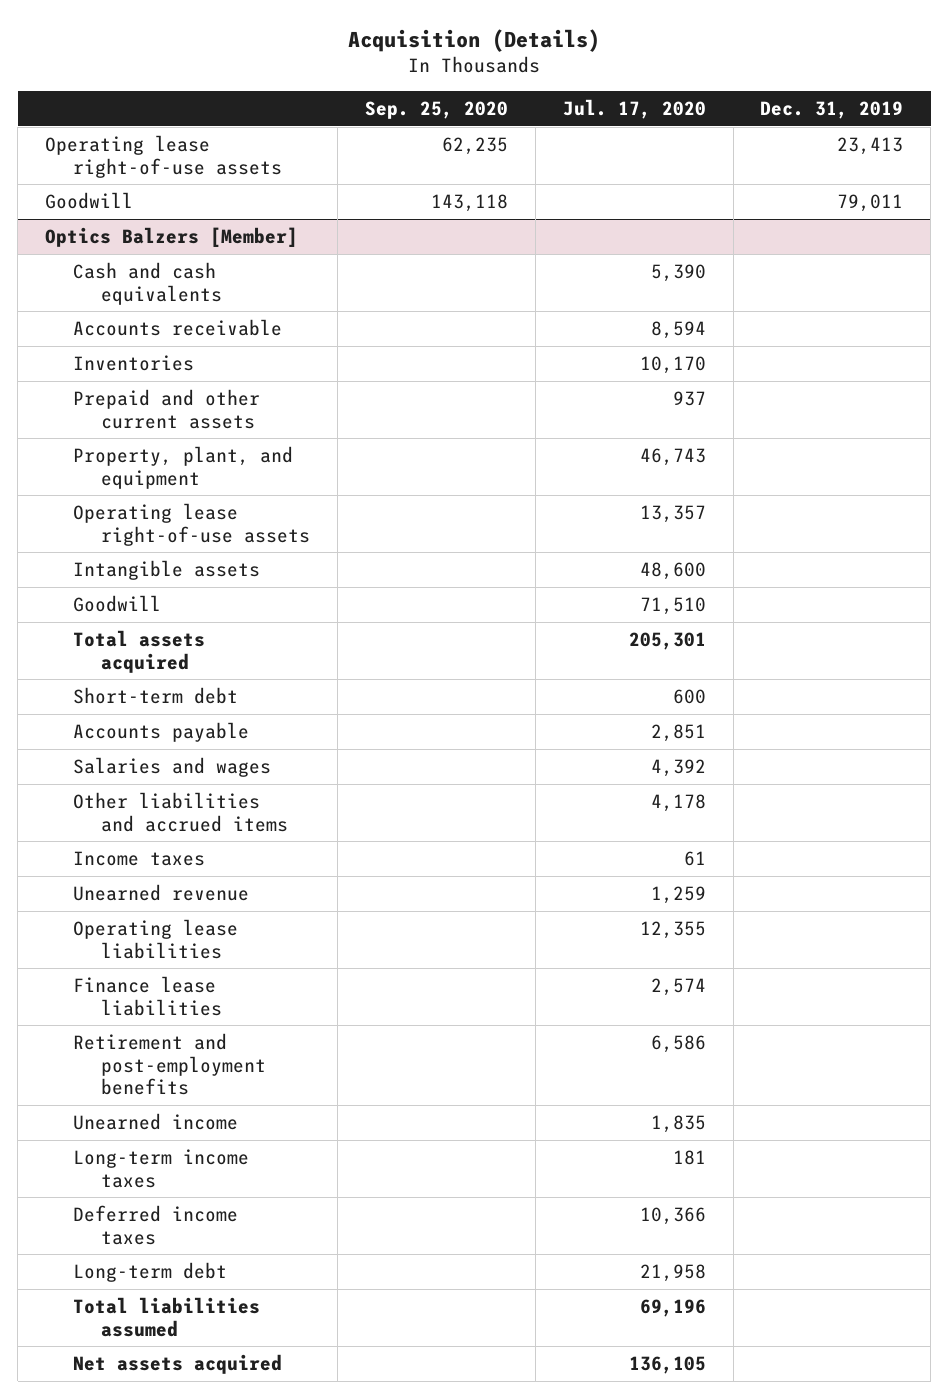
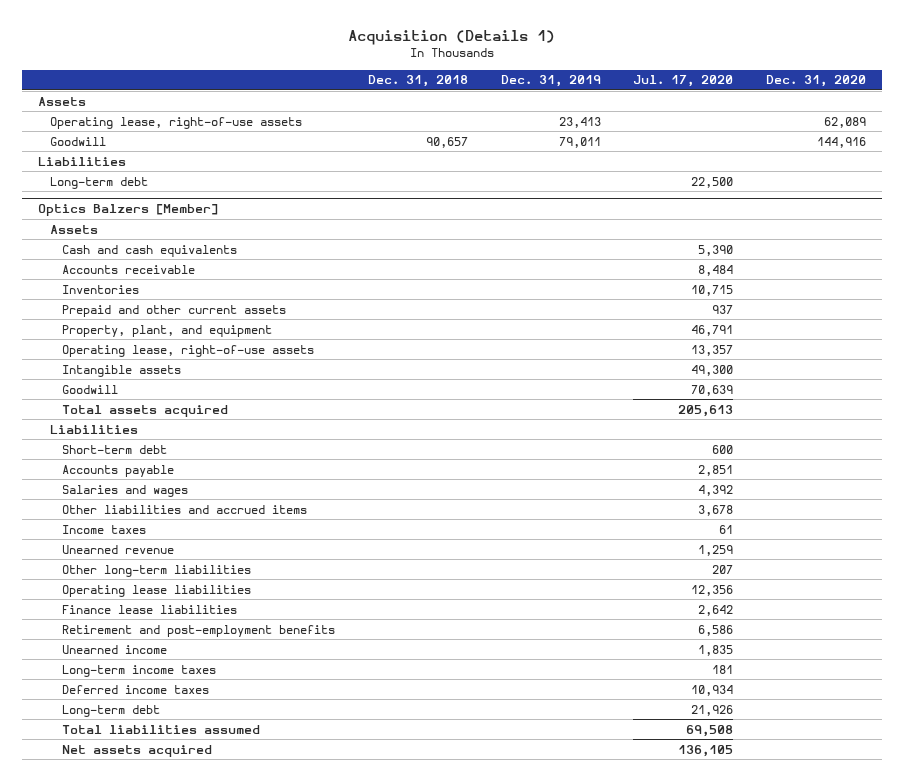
[348,28,601,52] Acquisition (Details) -> [348,30,556,46] Acquisition (Details 1)
[364,101,508,120] Sep. 25, 2020 -> none
none -> [368,75,469,88] Dec. 31, 2018
none -> [765,75,866,88] Dec. 31, 2020
none -> [38,96,87,106] Assets
[45,134,282,178] Operating lease right-of-use assets -> [50,116,303,129] Operating lease, right-of-use assets
none -> [38,156,127,166] Liabilities
none -> [50,176,149,189] Long-term debt
none -> [50,224,99,234] Assets
[650,320,706,339] 8,594 -> [698,264,734,276] 8,484
[639,355,706,374] 10,170 -> [691,284,734,296] 10,715
[639,447,706,466] 46,743 -> [691,324,734,336] 46,791
[72,502,310,546] Operating lease right-of-use assets -> [62,344,315,357] Operating lease, right-of-use assets
[639,561,706,580] 48,600 -> [691,364,734,376] 49,300
[639,596,706,615] 71,510 -> [691,384,734,396] 70,639
[628,631,706,650] 205,301 -> [678,404,734,417] 205,613
none -> [50,424,139,434] Liabilities
[650,793,706,812] 4,178 -> [698,504,734,516] 3,678
none -> [62,564,252,577] Other long-term liabilities
[639,920,706,939] 12,355 -> [691,584,734,596] 12,356
[650,977,706,996] 2,574 -> [698,604,734,616] 2,642
[639,1206,706,1225] 10,366 -> [691,684,734,696] 10,934
[639,1263,706,1282] 21,958 -> [691,704,734,716] 21,926
[639,1298,706,1317] 69,196 -> [686,724,734,737] 69,508

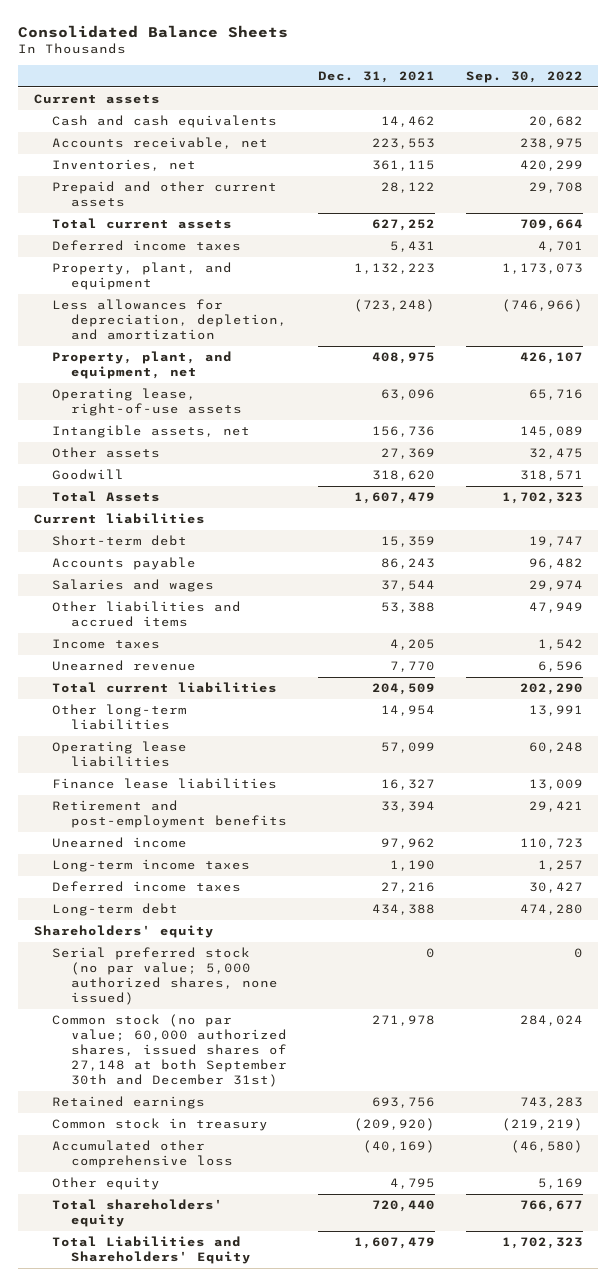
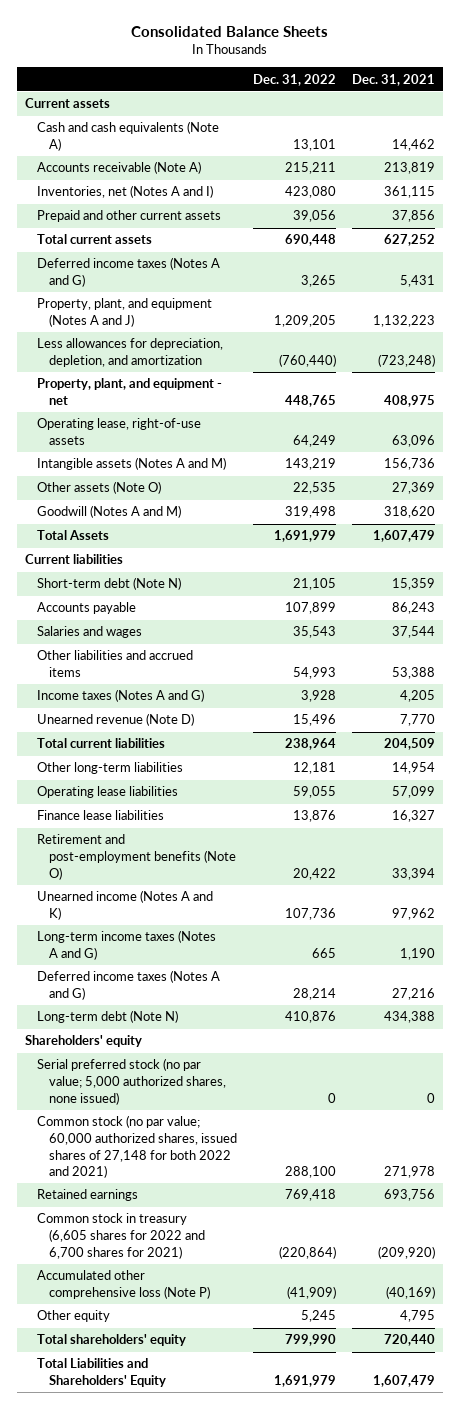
[465,71,583,84] Sep. 30, 2022 -> none
none -> [252,73,336,86] Dec. 31, 2022
[52,115,278,129] Cash and cash equivalents -> [36,121,219,152] Cash and cash equivalents (Note A)
[52,137,269,150] Accounts receivable, net -> [36,161,201,175] Accounts receivable (Note A)
[371,138,435,150] 223,553 -> [383,162,435,175] 213,819
[52,159,197,172] Inventories, net -> [36,185,213,199] Inventories, net (Notes A and I)
[380,182,435,194] 28,122 -> [391,210,435,223] 37,856
[52,240,242,252] Deferred income taxes -> [36,257,220,288] Deferred income taxes (Notes A and G)
[52,262,233,291] Property, plant, and equipment -> [36,298,212,328] Property, plant, and equipment (Notes A and J)
[52,351,233,380] Property, plant, and equipment, net -> [36,378,222,406] Property, plant, and equipment - net
[52,425,251,439] Intangible assets, net -> [36,457,226,471] Intangible assets (Notes A and M)
[52,447,161,459] Other assets -> [36,481,161,495] Other assets (Note O)
[52,469,125,481] Goodwill -> [36,505,181,519] Goodwill (Notes A and M)
[52,535,188,547] Short-term debt -> [36,577,181,591] Short-term debt (Note N)
[52,639,161,650] Income taxes -> [36,689,204,703] Income taxes (Notes A and G)
[52,660,197,672] Unearned revenue -> [36,713,194,727] Unearned revenue (Note D)
[52,800,287,829] Retirement and post-employment benefits -> [36,834,236,880] Retirement and post-employment benefits (Note O)
[52,837,188,849] Unearned income -> [36,890,213,921] Unearned income (Notes A and K)
[52,859,251,873] Long-term income taxes -> [36,930,216,961] Long-term income taxes (Notes A and G)
[52,881,242,893] Deferred income taxes -> [36,970,220,1001] Deferred income taxes (Notes A and G)
[52,903,179,917] Long-term debt -> [36,1010,178,1024] Long-term debt (Note N)
[52,1014,287,1088] Common stock (no par value; 60,000 authorized shares, issued shares of 27,148 at both September 30th and December 31st) -> [36,1115,237,1179] Common stock (no par value; 60,000 authorized shares, issued shares of 27,148 for both 2022 and 2021)
[52,1118,269,1132] Common stock in treasury -> [36,1213,205,1259] Common stock in treasury (6,605 shares for 2022 and 6,700 shares for 2021)
[52,1140,233,1169] Accumulated other comprehensive loss -> [36,1270,210,1300] Accumulated other comprehensive loss (Note P)

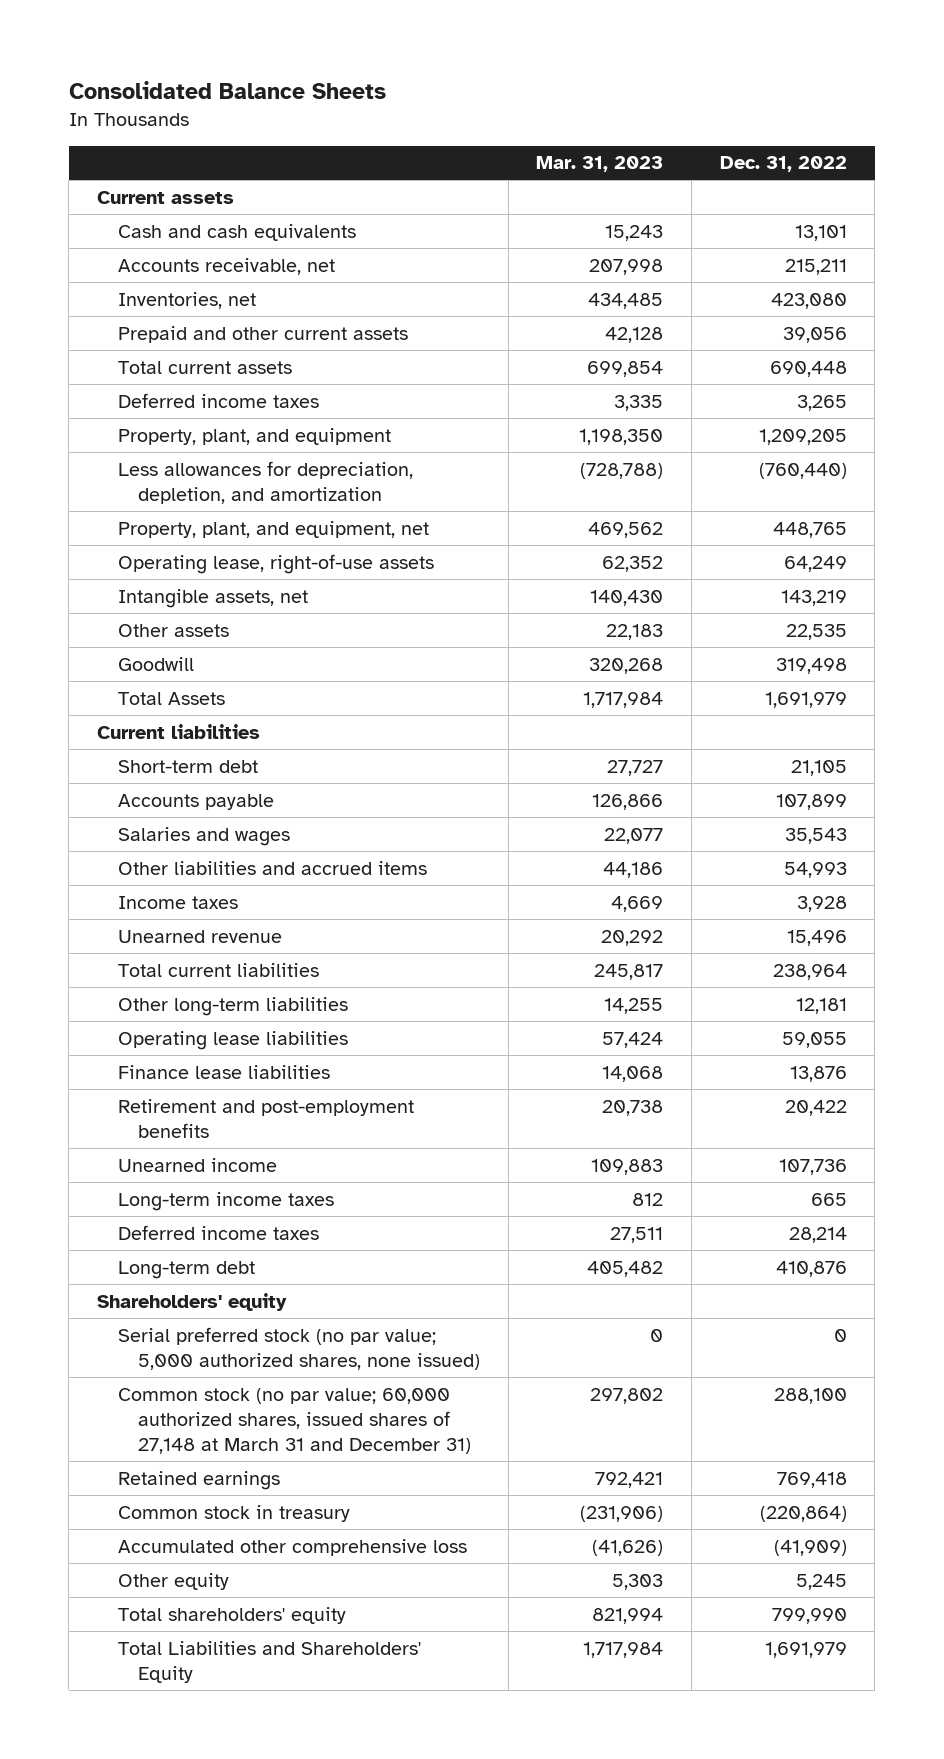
[351,73,435,86] Dec. 31, 2021 -> none
none -> [536,156,664,173] Mar. 31, 2023
[36,121,219,152] Cash and cash equivalents (Note A) -> [117,223,356,241] Cash and cash equivalents
[36,161,201,175] Accounts receivable (Note A) -> [117,257,335,275] Accounts receivable, net
[36,185,213,199] Inventories, net (Notes A and I) -> [117,291,256,309] Inventories, net
[36,257,220,288] Deferred income taxes (Notes A and G) -> [117,392,319,408] Deferred income taxes
[36,298,212,328] Property, plant, and equipment (Notes A and J) -> [117,427,391,445] Property, plant, and equipment
[36,378,222,406] Property, plant, and equipment - net -> [117,520,429,538] Property, plant, and equipment, net
[36,457,226,471] Intangible assets (Notes A and M) -> [117,588,308,608] Intangible assets, net
[36,481,161,495] Other assets (Note O) -> [117,623,229,637] Other assets
[36,505,181,519] Goodwill (Notes A and M) -> [117,656,194,671] Goodwill
[36,577,181,591] Short-term debt (Note N) -> [117,759,258,773] Short-term debt
[36,689,204,703] Income taxes (Notes A and G) -> [117,895,238,909] Income taxes
[36,713,194,727] Unearned revenue (Note D) -> [117,929,282,943] Unearned revenue
[36,834,236,880] Retirement and post-employment benefits (Note O) -> [117,1098,414,1138] Retirement and post-employment benefits
[36,890,213,921] Unearned income (Notes A and K) -> [117,1157,277,1172] Unearned income
[36,930,216,961] Long-term income taxes (Notes A and G) -> [117,1191,334,1211] Long-term income taxes
[36,970,220,1001] Deferred income taxes (Notes A and G) -> [117,1224,319,1240] Deferred income taxes
[36,1010,178,1024] Long-term debt (Note N) -> [117,1260,255,1279] Long-term debt
[36,1115,237,1179] Common stock (no par value; 60,000 authorized shares, issued shares of 27,148 for both 2022 and 2021) -> [117,1387,472,1454] Common stock (no par value; 60,000 authorized shares, issued shares of 27,148 at March 31 and December 31)
[36,1213,205,1259] Common stock in treasury (6,605 shares for 2022 and 6,700 shares for 2021) -> [117,1504,350,1522] Common stock in treasury
[36,1270,210,1300] Accumulated other comprehensive loss (Note P) -> [117,1538,467,1556] Accumulated other comprehensive loss

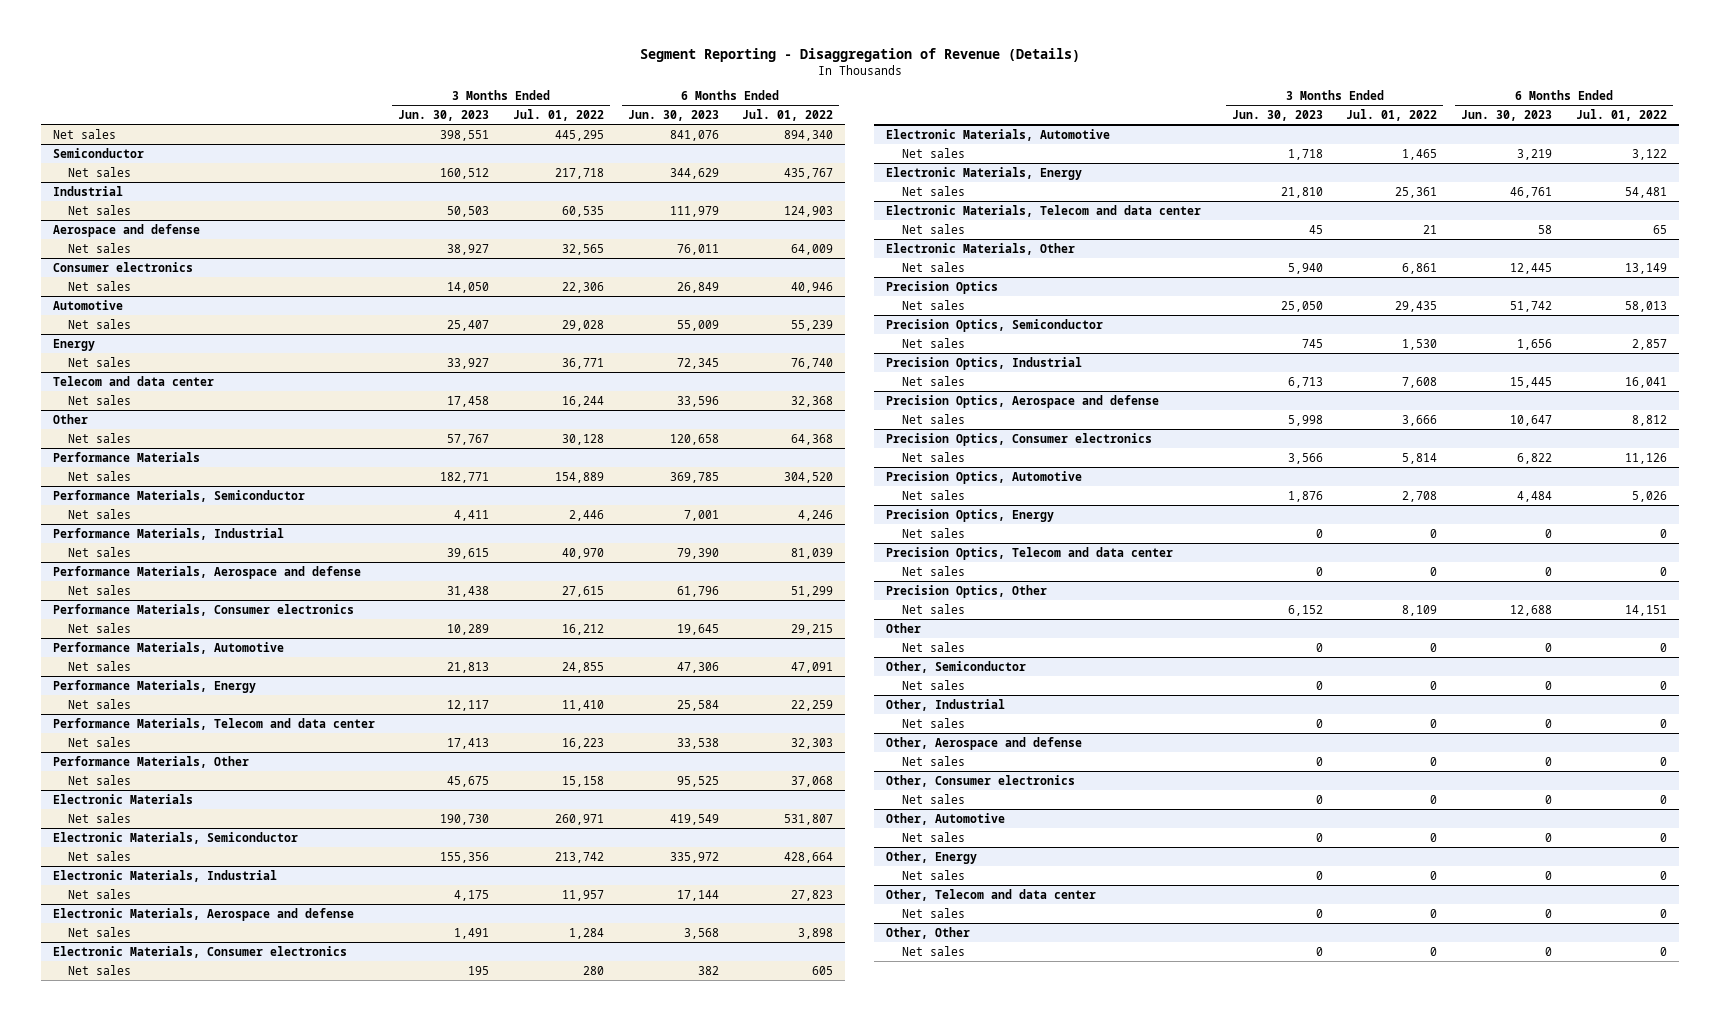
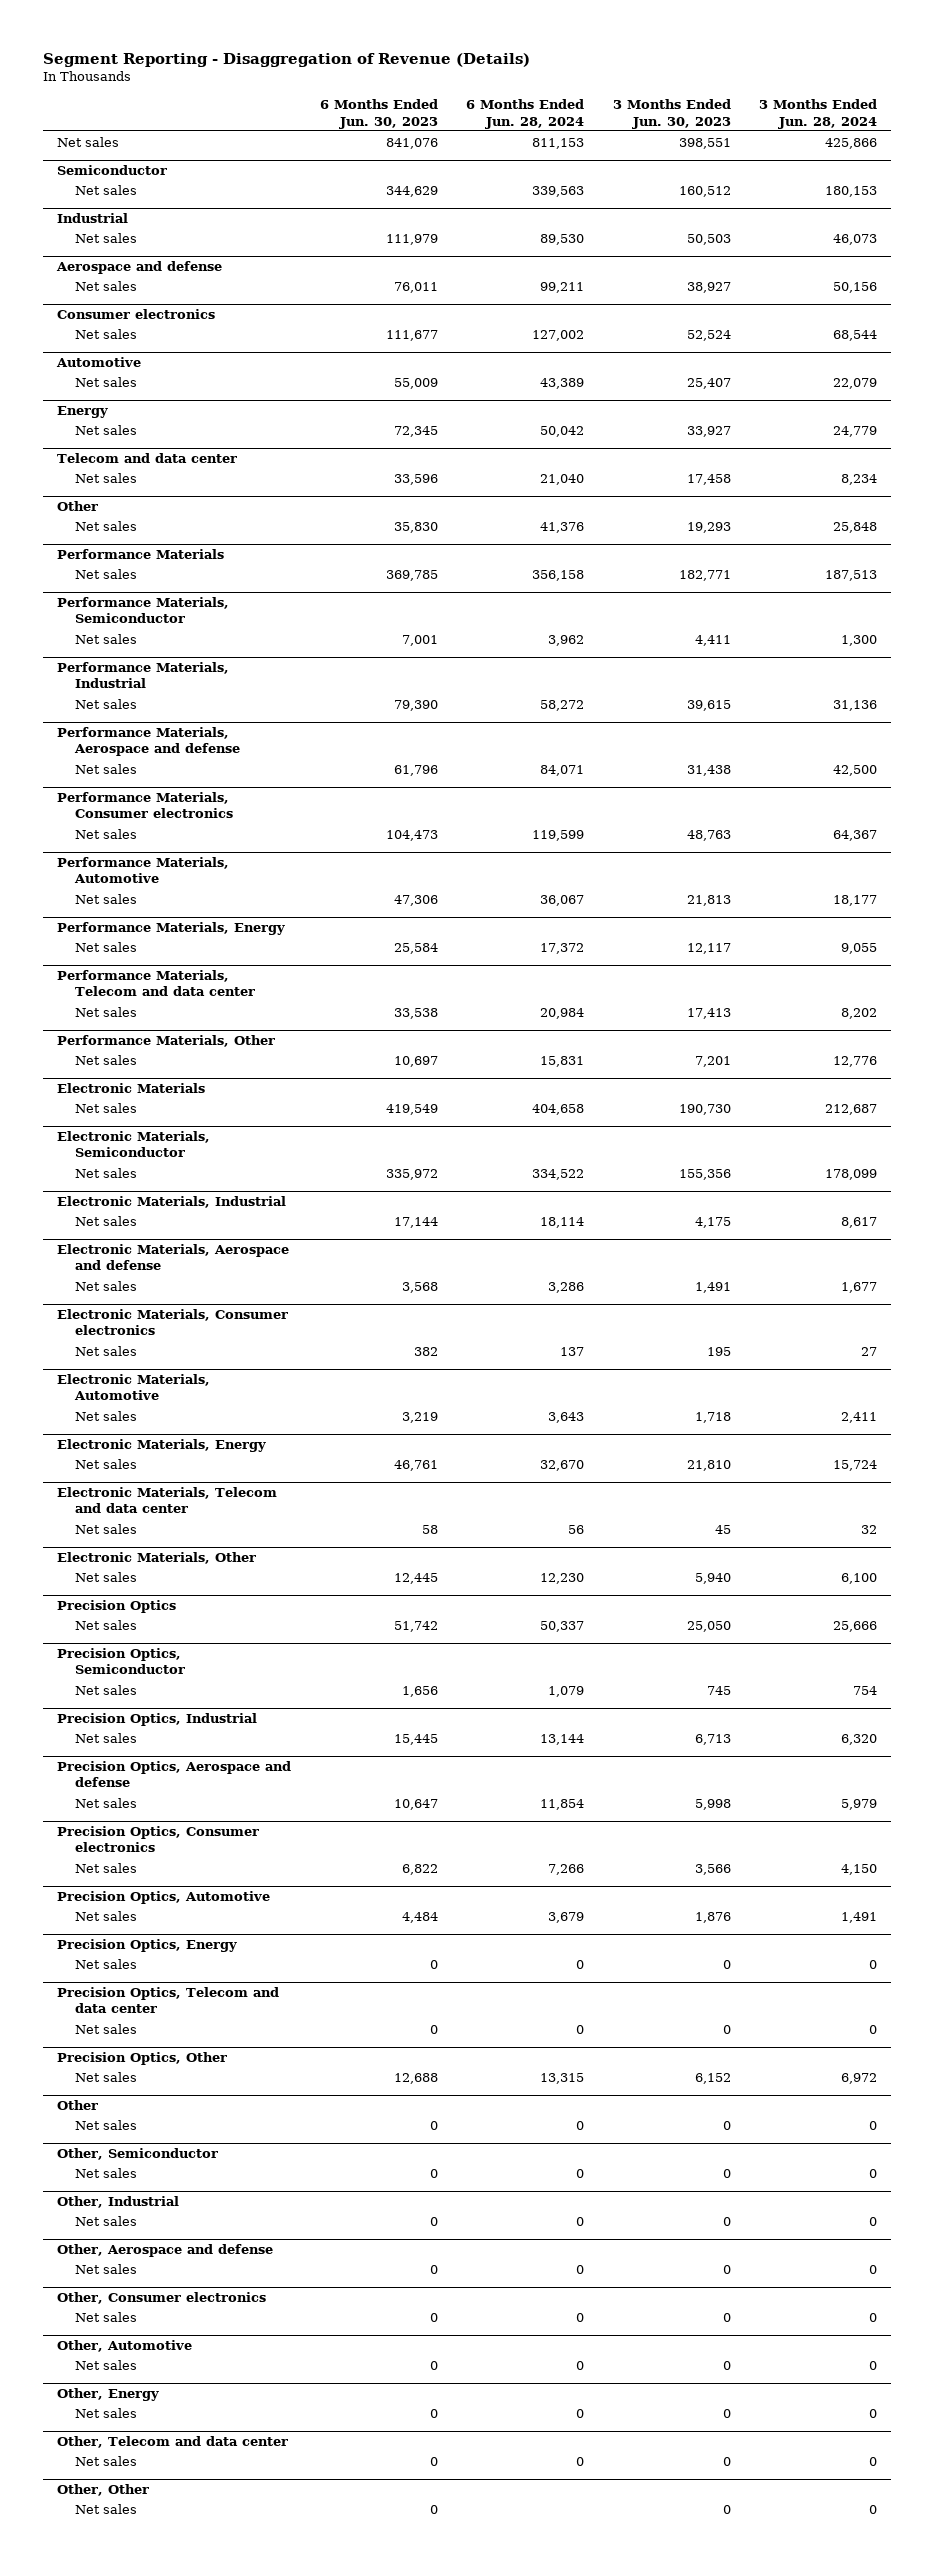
[512,109,604,122] Jul. 01, 2022 -> none
[742,109,834,122] Jul. 01, 2022 -> none
none -> [466,99,585,129] 6 Months Ended Jun. 28, 2024
none -> [758,99,877,129] 3 Months Ended Jun. 28, 2024
[447,281,490,293] 14,050 -> [686,329,731,341] 52,524
[676,281,719,293] 26,849 -> [385,329,438,341] 111,677
[447,433,490,445] 57,767 -> [686,521,731,533] 19,293
[669,433,719,445] 120,658 -> [393,521,438,533] 35,830
[447,623,490,635] 10,289 -> [686,829,731,841] 48,763
[676,623,719,635] 19,645 -> [385,829,438,841] 104,473
[447,775,490,787] 45,675 -> [694,1055,731,1067] 7,201
[676,775,719,787] 95,525 -> [393,1055,438,1067] 10,697

